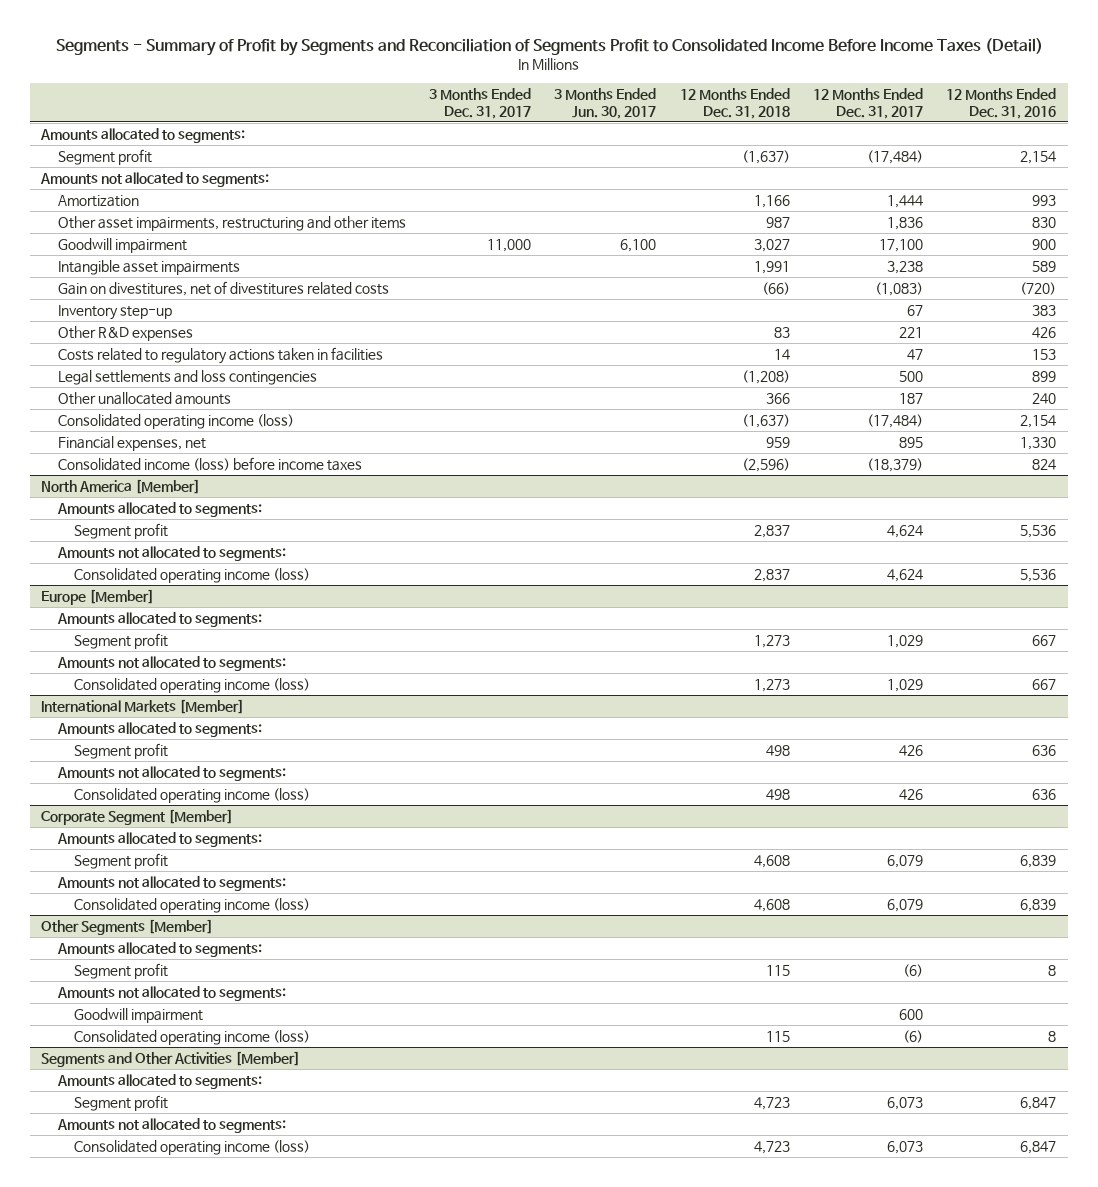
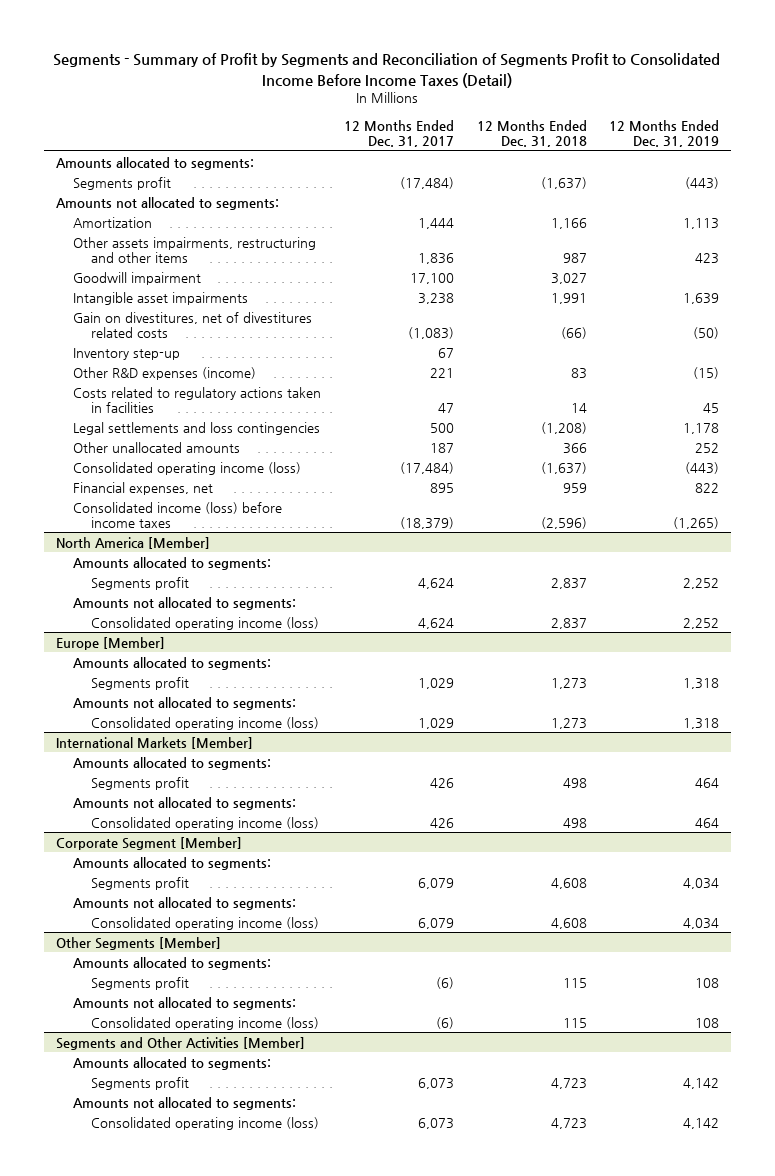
[429,87,532,119] 3 Months Ended Dec. 31, 2017 -> none
[554,87,657,119] 3 Months Ended Jun. 30, 2017 -> none
[946,87,1057,119] 12 Months Ended Dec. 31, 2016 -> none
none -> [609,119,720,148] 12 Months Ended Dec. 31, 2019
[57,149,152,166] Segment profit -> [73,176,172,190] Segments profit
[57,216,406,232] Other asset impairments, restructuring and other items -> [73,236,317,263] Other assets impairments, restructuring and other items
[57,326,193,342] Other R&D expenses -> [73,366,257,380] Other R&D expenses (income)
[74,523,169,540] Segment profit -> [91,576,190,590] Segments profit
[74,633,169,650] Segment profit -> [91,676,190,690] Segments profit
[74,743,169,760] Segment profit -> [91,776,190,790] Segments profit
[74,853,169,870] Segment profit -> [91,876,190,890] Segments profit
[74,963,169,980] Segment profit -> [91,976,190,990] Segments profit
[74,1008,204,1024] Goodwill impairment -> none
[74,1095,169,1112] Segment profit -> [91,1076,190,1090] Segments profit

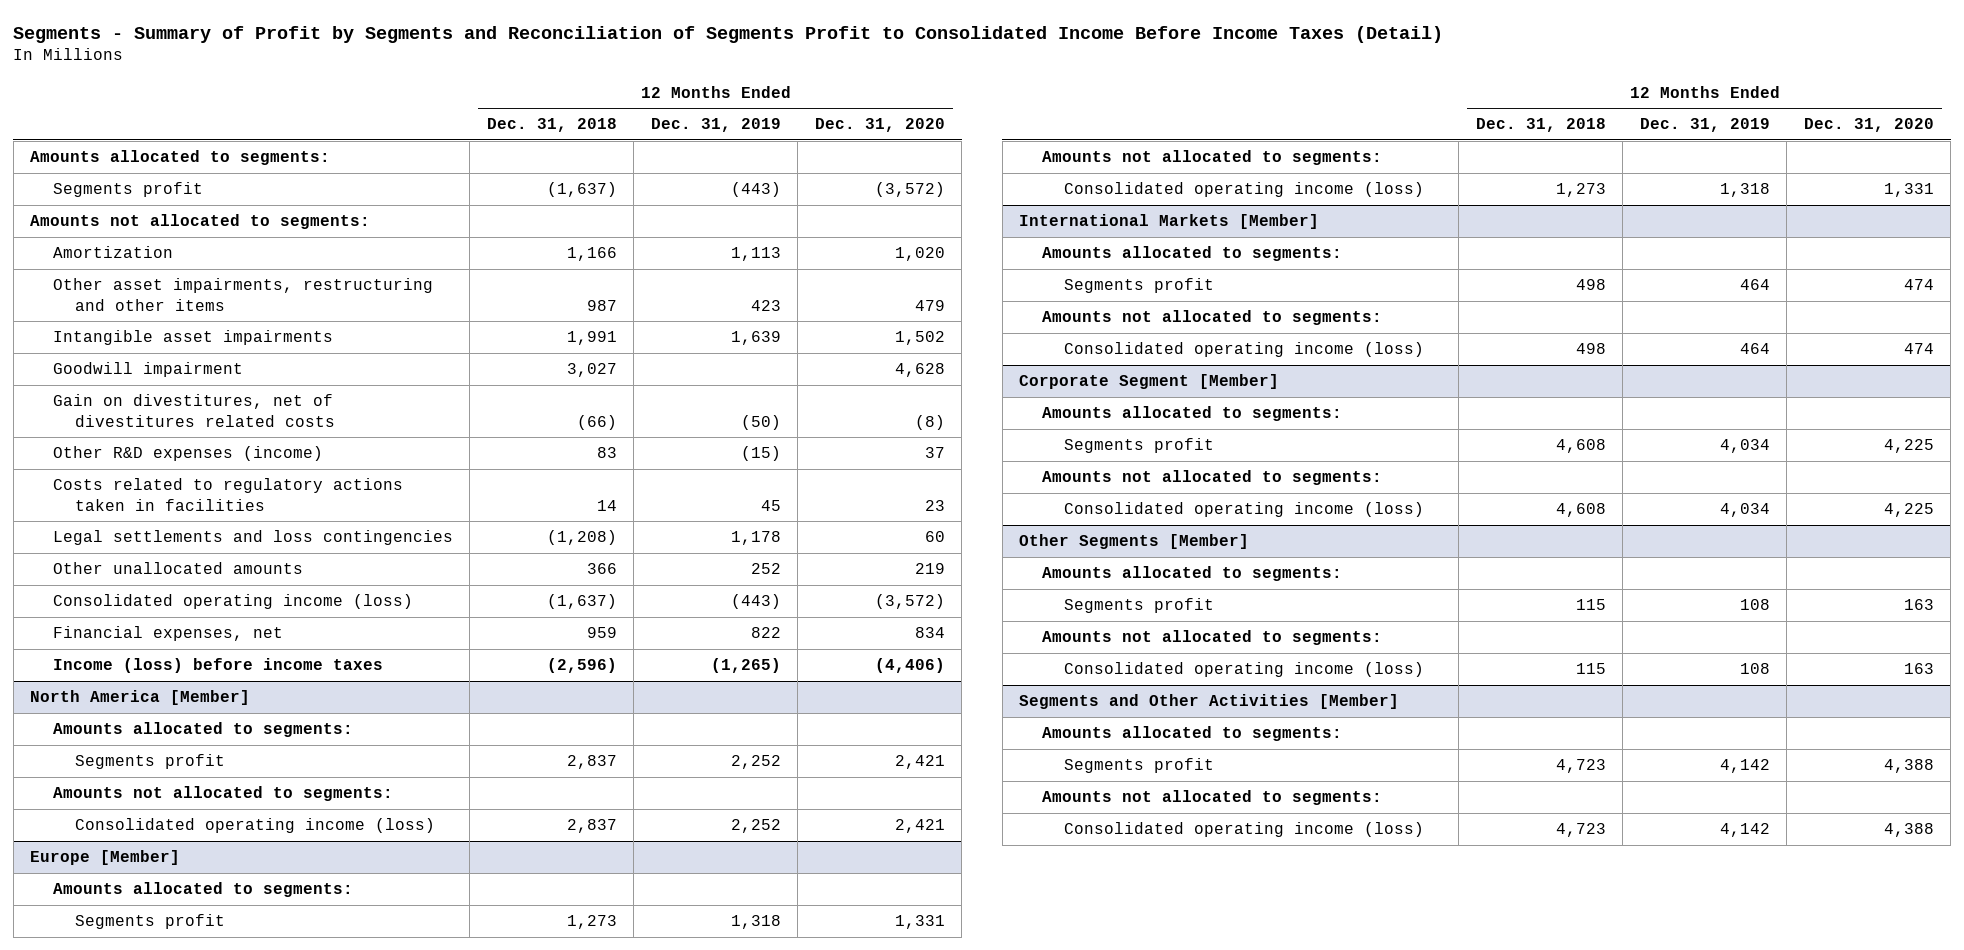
[343,119,454,148] 12 Months Ended Dec. 31, 2017 -> none
none -> [814,118,945,133] Dec. 31, 2020
[73,236,317,263] Other assets impairments, restructuring and other items -> [52,278,433,311] Other asset impairments, restructuring and other items
[73,271,202,285] Goodwill impairment -> [52,362,243,378] Goodwill impairment
[73,347,181,360] Inventory step-up -> none
[73,501,283,528] Consolidated income (loss) before income taxes -> [52,658,383,674] Income (loss) before income taxes

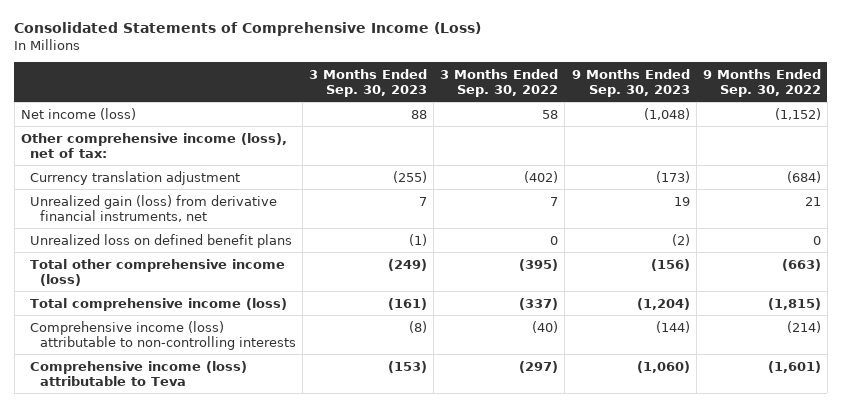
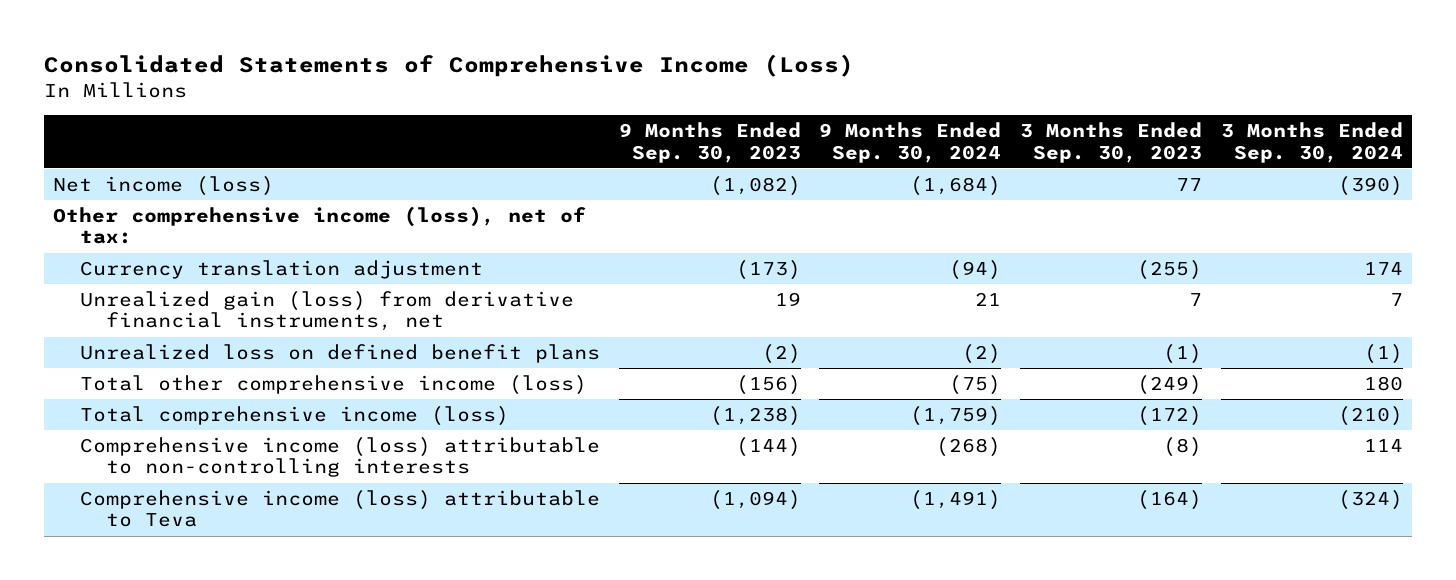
[440,68,559,97] 3 Months Ended Sep. 30, 2022 -> none
[702,68,821,97] 9 Months Ended Sep. 30, 2022 -> none
none -> [819,122,1002,163] 9 Months Ended Sep. 30, 2024
none -> [1221,122,1404,163] 3 Months Ended Sep. 30, 2024
[411,109,428,119] 88 -> [1176,177,1203,191] 77
[643,107,690,120] (1,048) -> [709,175,801,196] (1,082)
[388,297,428,310] (161) -> [1137,405,1203,426] (172)
[636,297,690,310] (1,204) -> [709,405,801,426] (1,238)
[388,360,428,373] (153) -> [1137,489,1203,510] (164)
[636,360,690,373] (1,060) -> [709,489,801,510] (1,094)

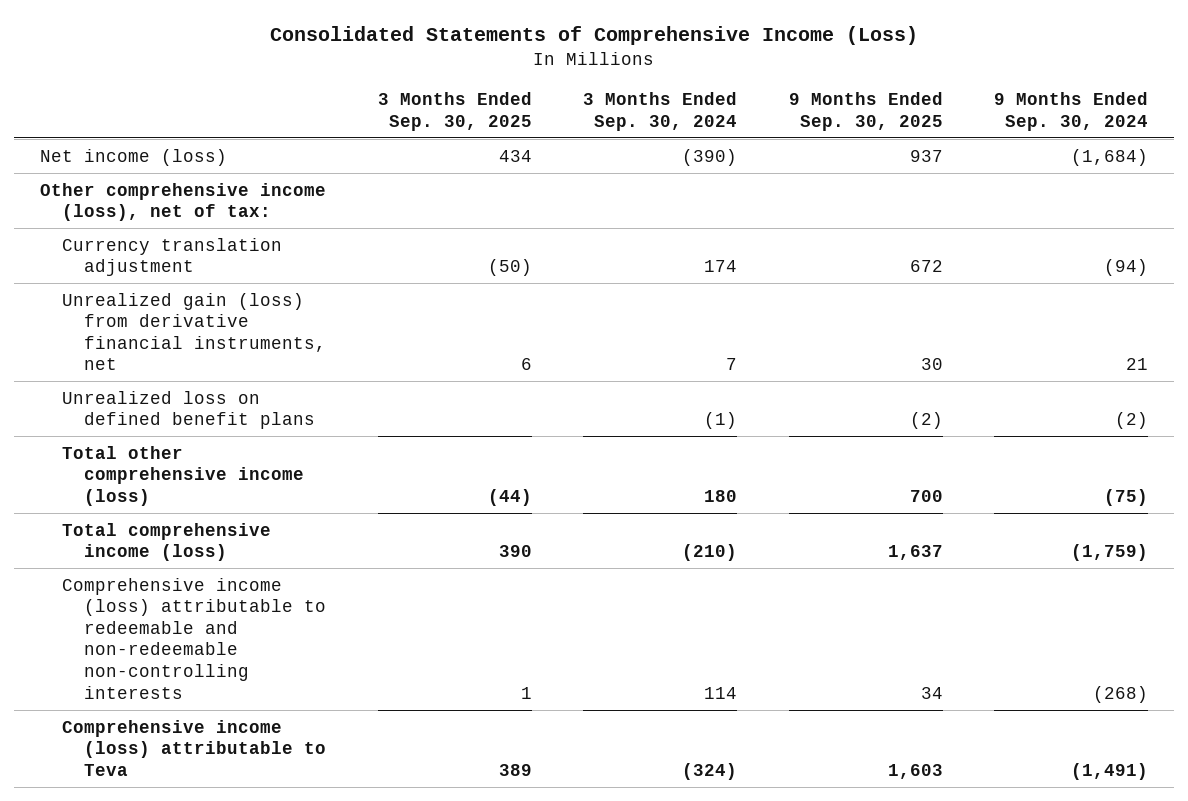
[618,122,801,163] 9 Months Ended Sep. 30, 2023 -> none
[1020,122,1203,163] 3 Months Ended Sep. 30, 2023 -> none
none -> [377,92,532,131] 3 Months Ended Sep. 30, 2025
none -> [788,92,943,131] 9 Months Ended Sep. 30, 2025
[79,436,600,478] Comprehensive income (loss) attributable to non-controlling interests -> [62,577,327,699] Comprehensive income (loss) attributable to redeemable and non-redeemable non-controlling interests

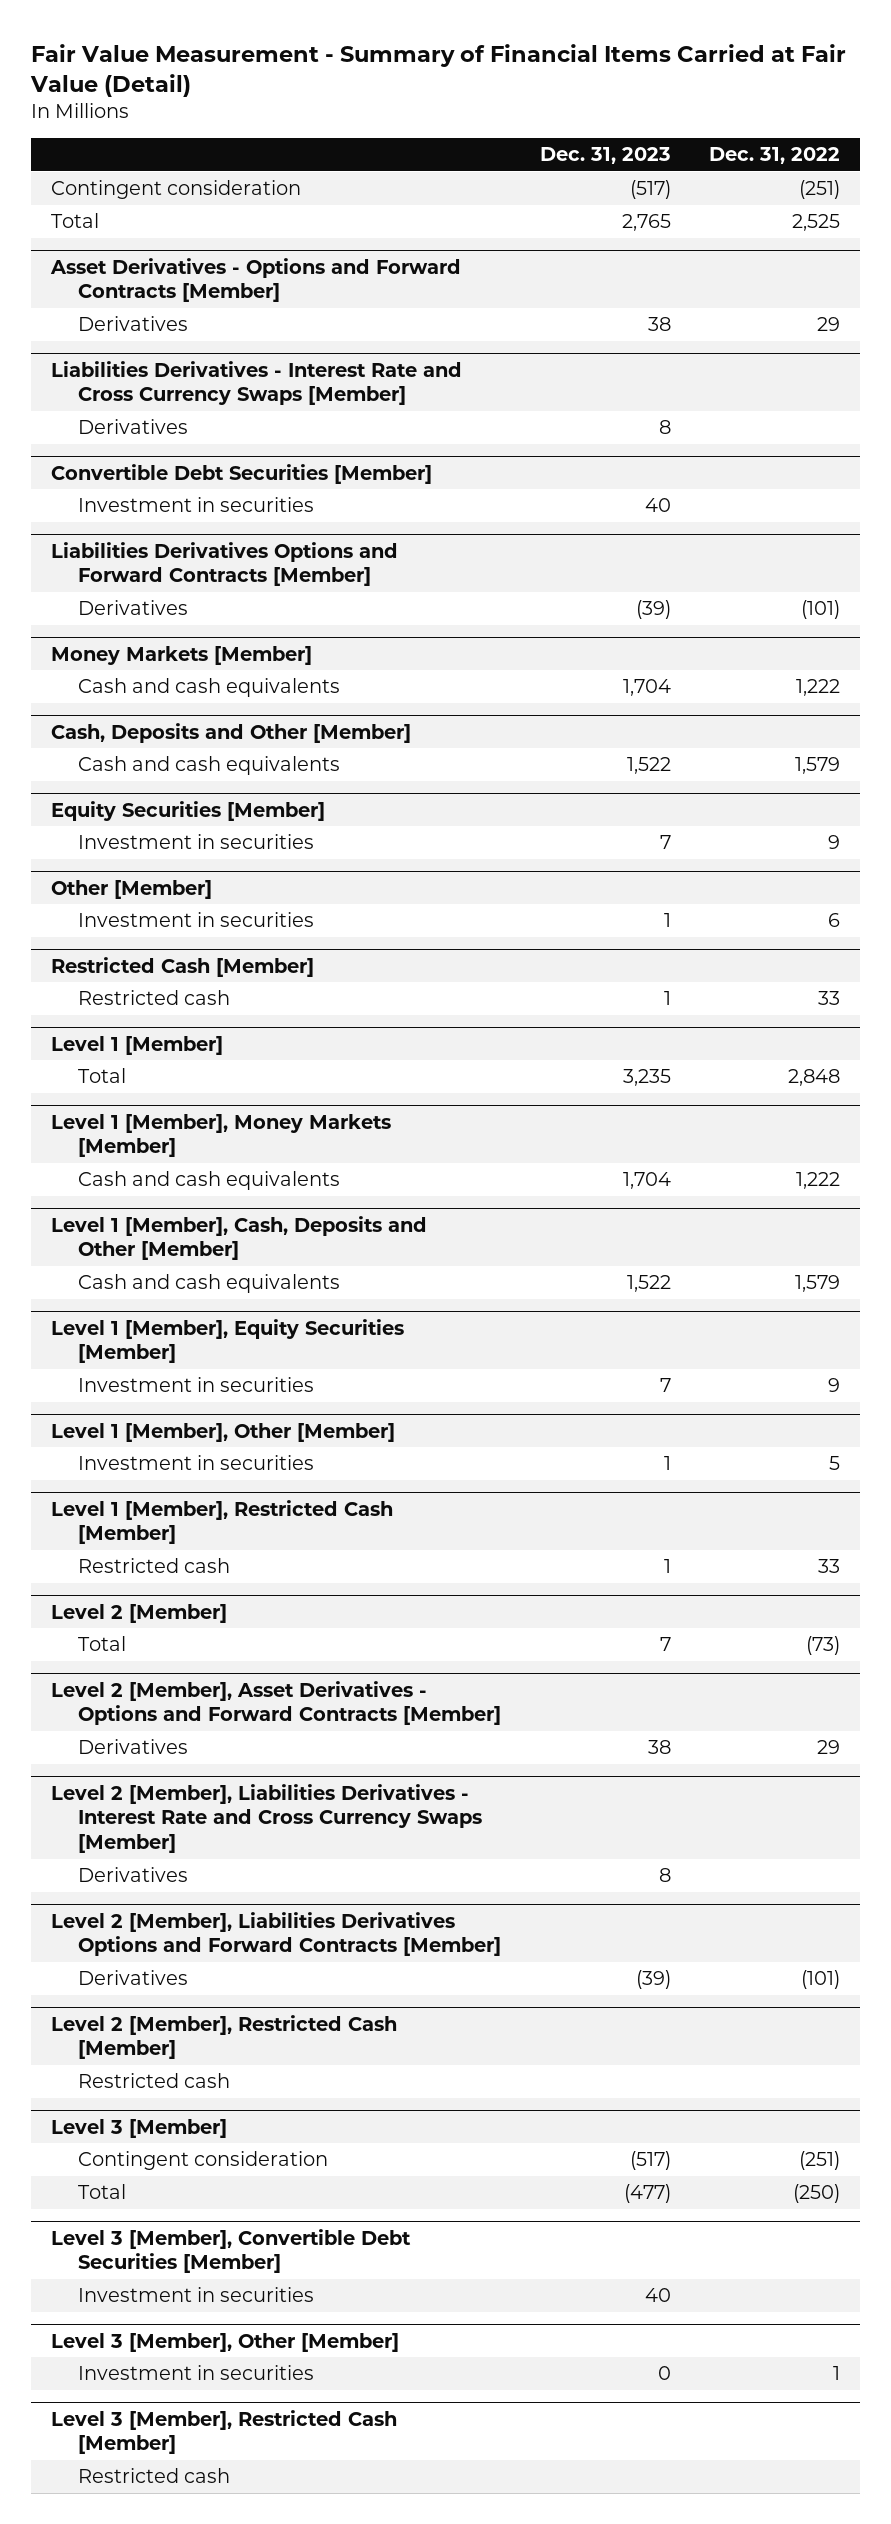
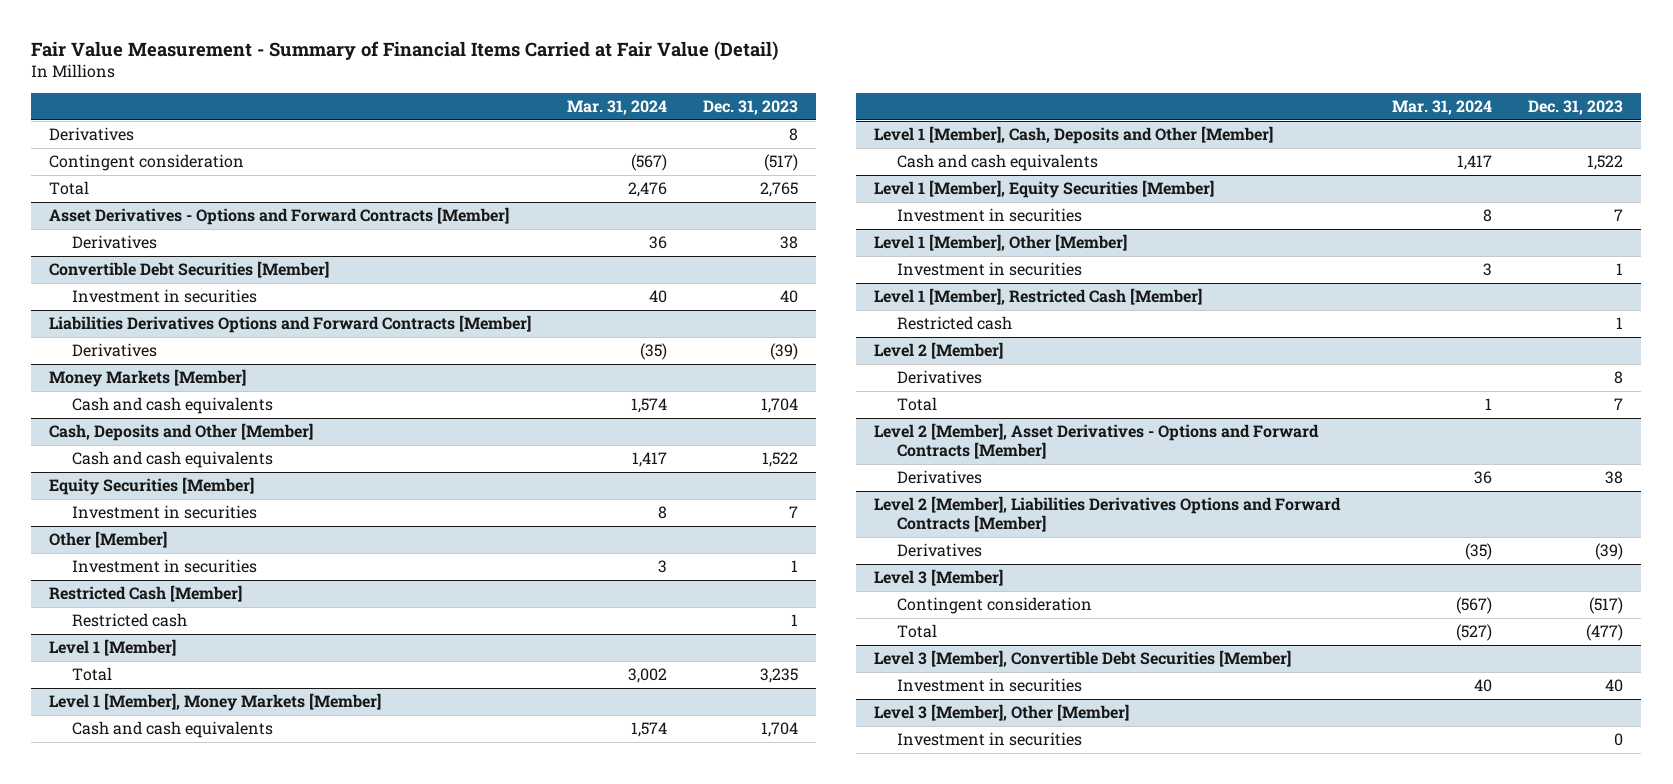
[709,147,841,165] Dec. 31, 2022 -> none
none -> [567,100,668,116] Mar. 31, 2024
none -> [49,127,135,142] Derivatives
[50,360,462,406] Liabilities Derivatives - Interest Rate and Cross Currency Swaps [Member] -> none
[78,419,189,435] Derivatives -> none
none -> [896,370,982,385] Derivatives
[50,1783,483,1854] Level 2 [Member], Liabilities Derivatives - Interest Rate and Cross Currency Swaps [Member] -> none
[78,1867,189,1883] Derivatives -> none
[50,2014,397,2060] Level 2 [Member], Restricted Cash [Member] -> none
[78,2073,231,2089] Restricted cash -> none
[50,2409,397,2455] Level 3 [Member], Restricted Cash [Member] -> none
[78,2468,231,2484] Restricted cash -> none

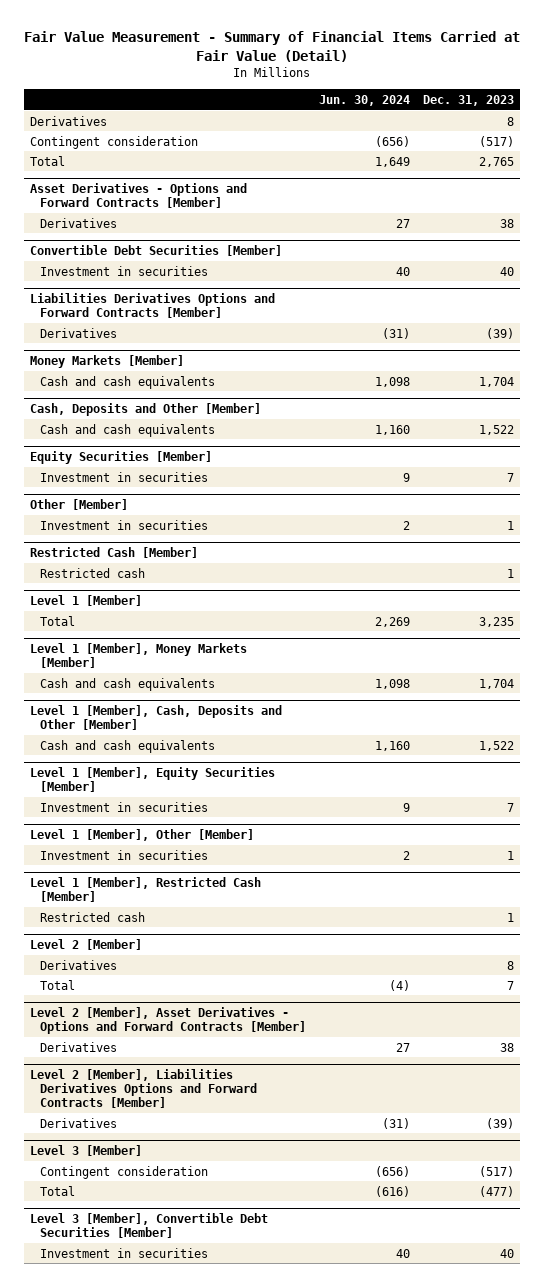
[567,100,668,116] Mar. 31, 2024 -> none
none -> [319,94,411,106] Jun. 30, 2024
[874,704,1130,722] Level 3 [Member], Other [Member] -> none
[896,732,1082,747] Investment in securities -> none

